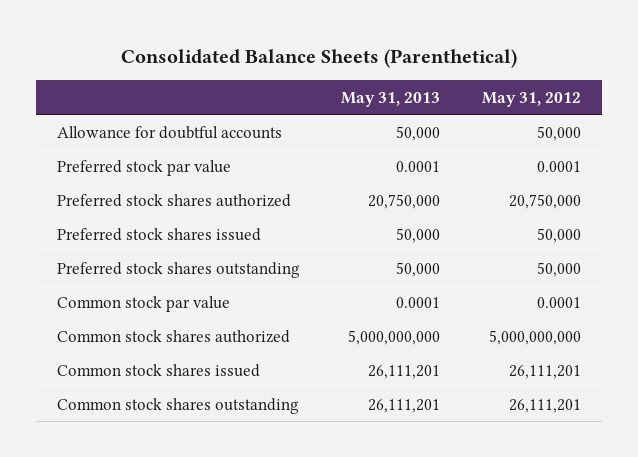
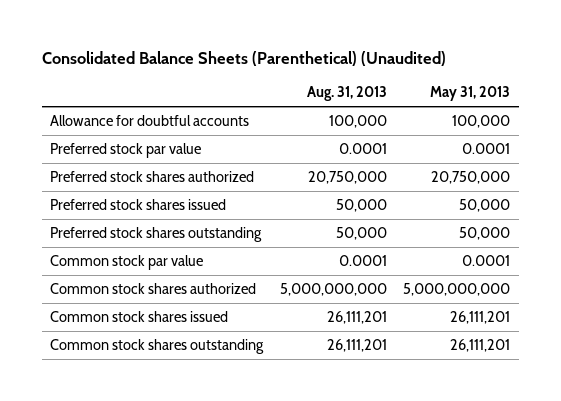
[120,49,517,69] Consolidated Balance Sheets (Parenthetical) -> [41,51,446,67] Consolidated Balance Sheets (Parenthetical) (Unaudited)
[481,91,581,107] May 31, 2012 -> none
none -> [306,86,387,102] Aug. 31, 2013
[396,125,441,141] 50,000 -> [452,114,511,128] 100,000

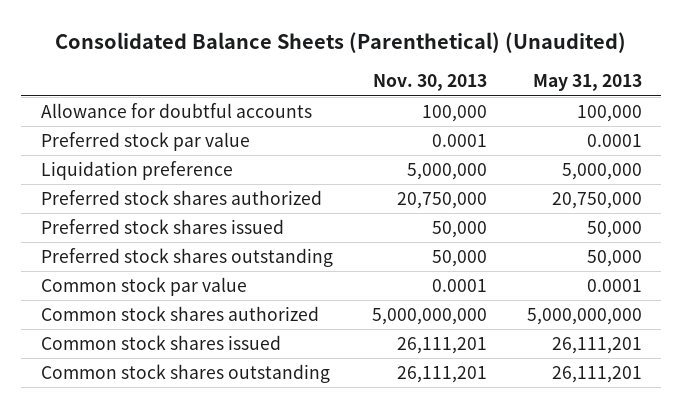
[306,86,387,102] Aug. 31, 2013 -> none
none -> [373,74,488,92] Nov. 30, 2013
none -> [41,161,234,181] Liquidation preference

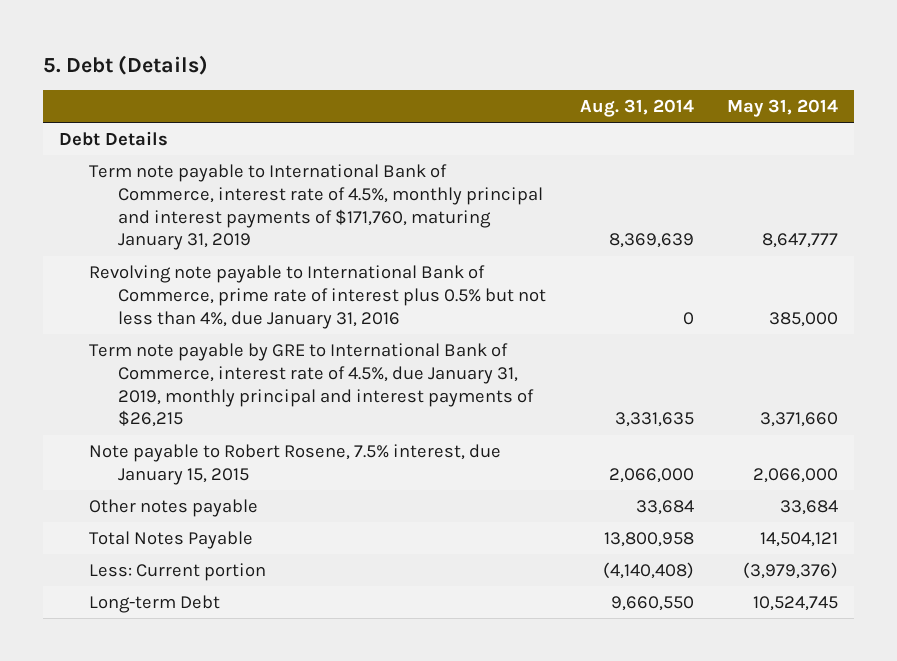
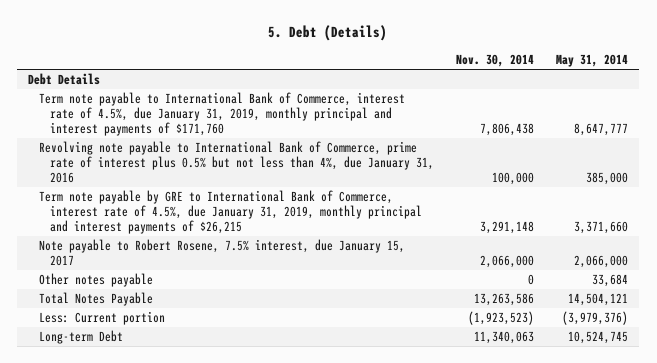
[579,99,694,118] Aug. 31, 2014 -> none
none -> [456,54,535,68] Nov. 30, 2014
[88,164,544,251] Term note payable to International Bank of Commerce, interest rate of 4.5%, monthly principal and interest payments of $171,760, maturing January 31, 2019 -> [39,92,406,136] Term note payable to International Bank of Commerce, interest rate of 4.5%, due January 31, 2019, monthly principal and interest payments of $171,760
[88,444,501,485] Note payable to Robert Rosene, 7.5% interest, due January 15, 2015 -> [39,239,406,266] Note payable to Robert Rosene, 7.5% interest, due January 15, 2017

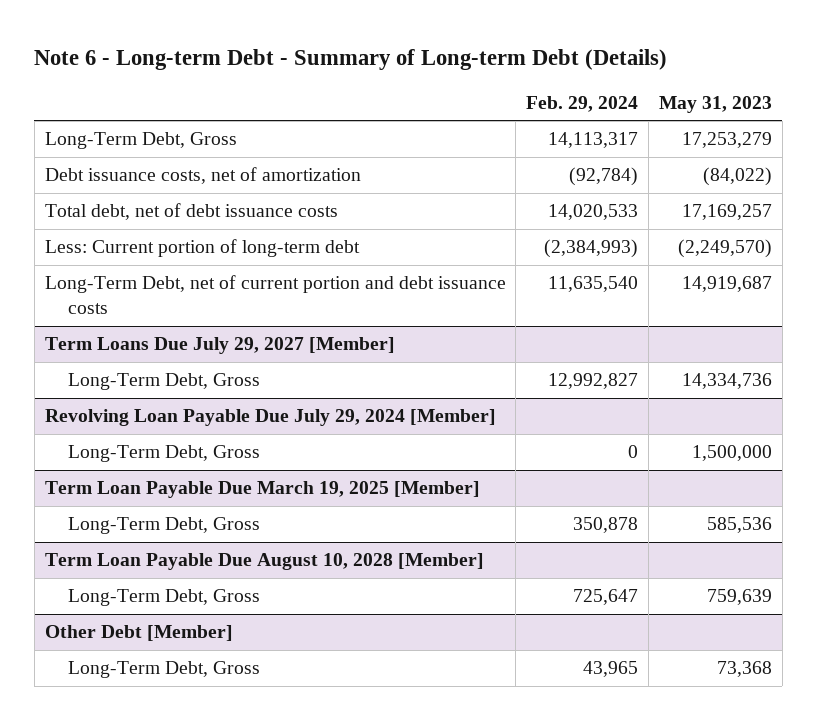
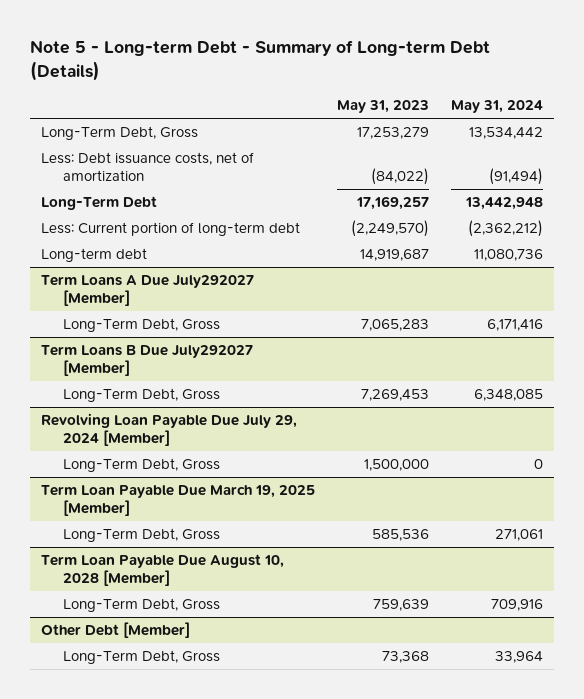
[34,48,668,70] Note 6 - Long-term Debt - Summary of Long-term Debt (Details) -> [29,40,490,81] Note 5 - Long-term Debt - Summary of Long-term Debt (Details)
[526,95,639,112] Feb. 29, 2024 -> none
none -> [450,100,543,114] May 31, 2024
[44,167,361,185] Debt issuance costs, net of amortization -> [40,152,254,182] Less: Debt issuance costs, net of amortization
[44,203,338,221] Total debt, net of debt issuance costs -> [40,196,157,211] Long-Term Debt
[44,337,395,355] Term Loans Due July 29, 2027 [Member] -> none
[44,275,506,315] Long-Term Debt, net of current portion and debt issuance costs -> [40,248,147,263] Long-term debt
none -> [40,275,254,307] Term Loans A Due July292027 [Member]
[682,373,773,390] 14,334,736 -> [360,319,429,332] 7,065,283
none -> [40,345,253,377] Term Loans B Due July292027 [Member]
none -> [63,388,221,403] Long-Term Debt, Gross

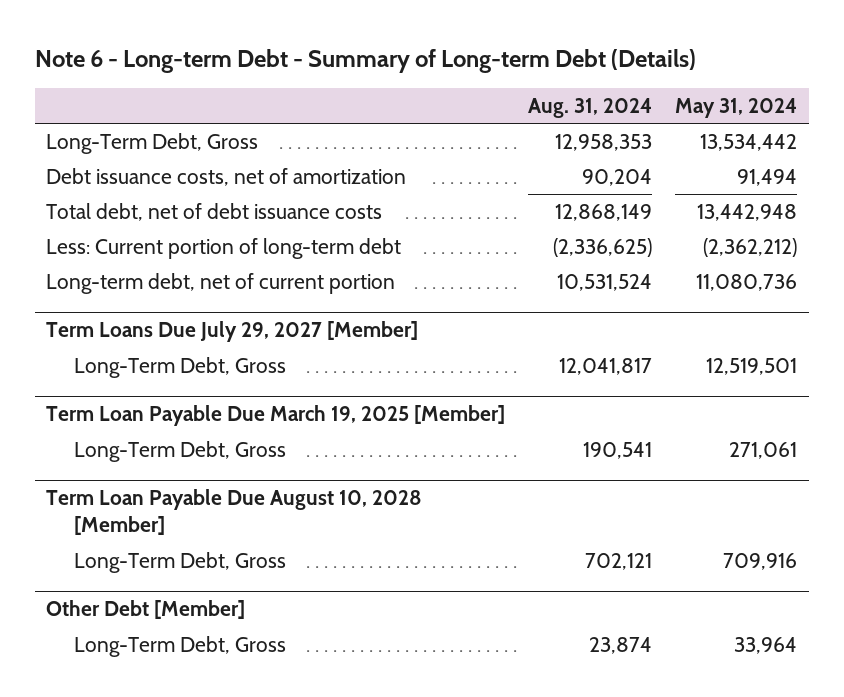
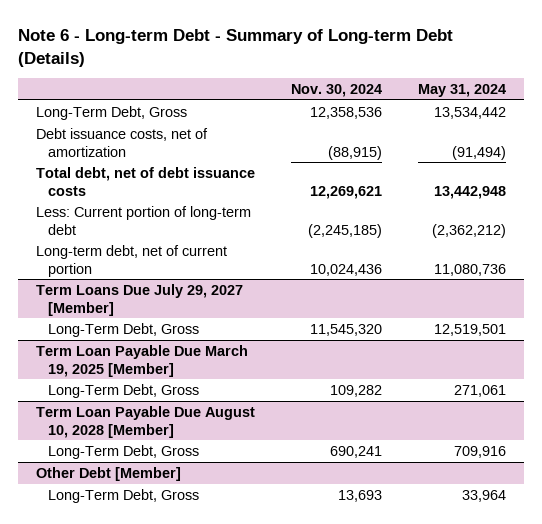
[528,97,653,118] Aug. 31, 2024 -> none
none -> [290,84,382,98] Nov. 30, 2024
[737,168,798,186] 91,494 -> [451,145,506,160] (91,494)

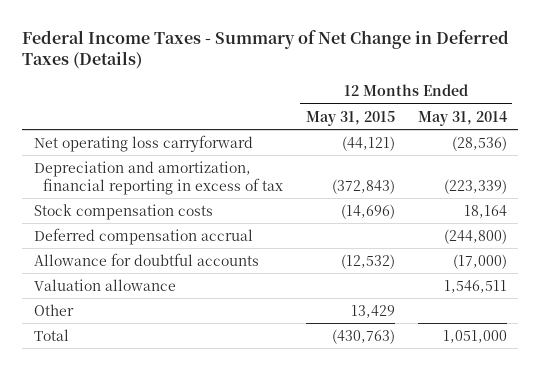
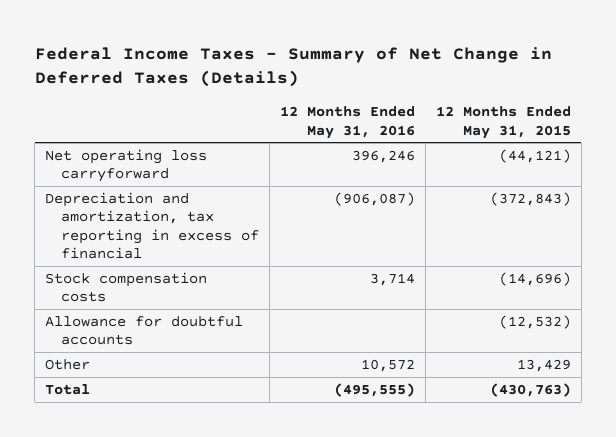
[417,110,507,126] May 31, 2014 -> none
none -> [280,106,416,139] 12 Months Ended May 31, 2016
[33,160,284,195] Depreciation and amortization, financial reporting in excess of tax -> [45,192,260,260] Depreciation and amortization, tax reporting in excess of financial
[33,227,253,245] Deferred compensation accrual -> none
[33,278,176,291] Valuation allowance -> none

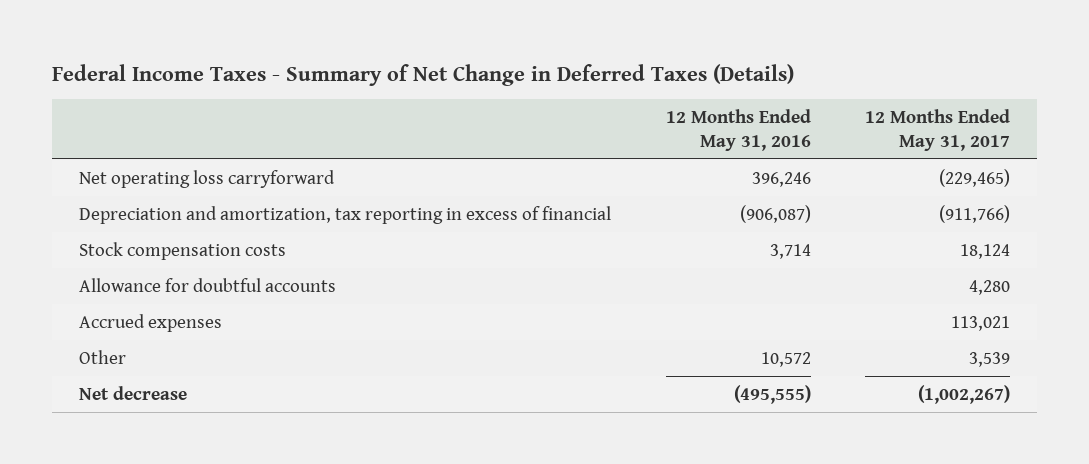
[435,106,571,139] 12 Months Ended May 31, 2015 -> none
none -> [864,109,1010,151] 12 Months Ended May 31, 2017
none -> [79,313,223,332] Accrued expenses
[45,384,91,396] Total -> [79,385,188,400] Net decrease

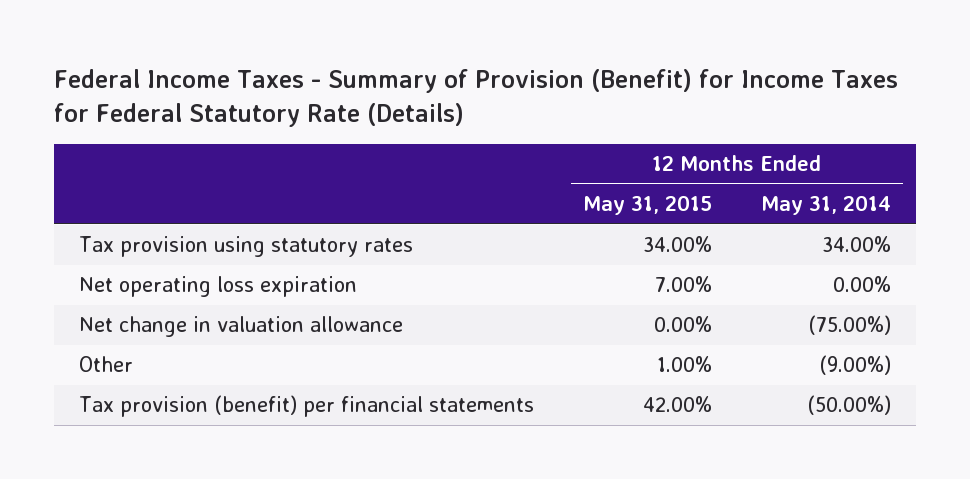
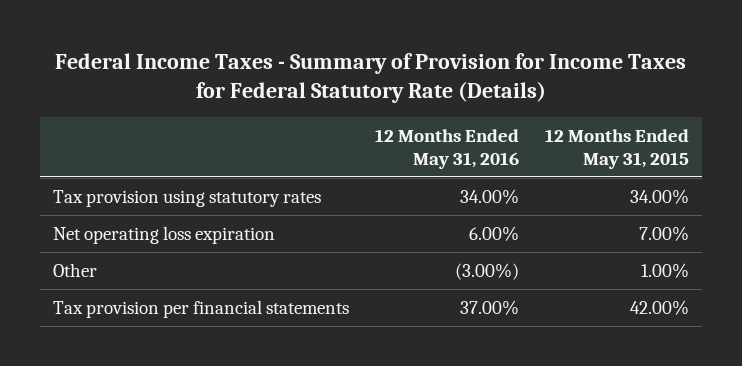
[54,69,899,127] Federal Income Taxes - Summary of Provision (Benefit) for Income Taxes for Federal Statutory Rate (Details) -> [55,53,687,104] Federal Income Taxes - Summary of Provision for Income Taxes for Federal Statutory Rate (Details)
[761,195,892,216] May 31, 2014 -> none
none -> [375,128,520,170] 12 Months Ended May 31, 2016
[78,316,403,338] Net change in valuation allowance -> none
[78,395,534,418] Tax provision (benefit) per financial statements -> [53,299,350,318] Tax provision per financial statements

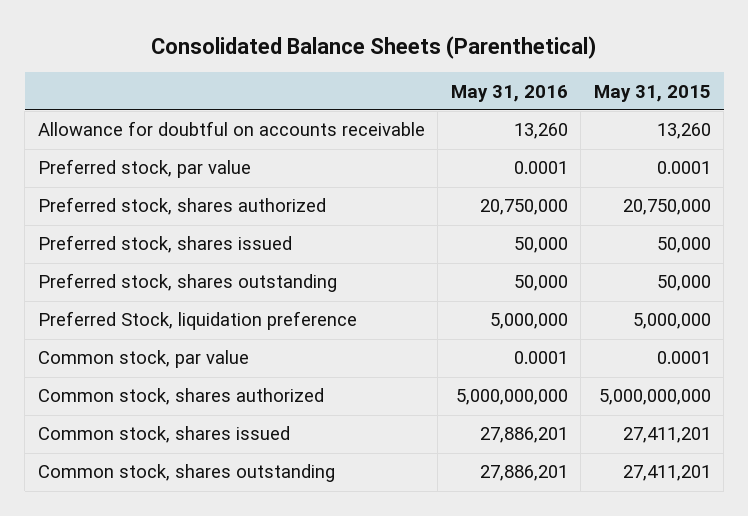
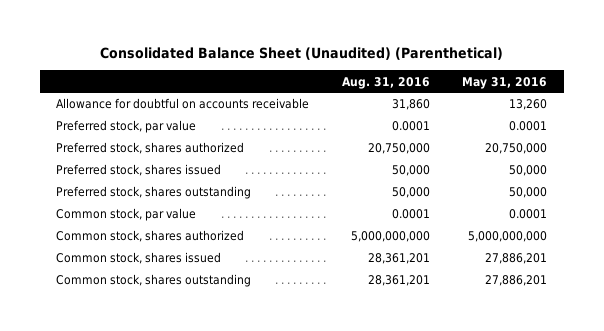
[151,35,597,59] Consolidated Balance Sheets (Parenthetical) -> [99,47,503,61] Consolidated Balance Sheet (Unaudited) (Parenthetical)
[593,84,711,102] May 31, 2015 -> none
none -> [341,76,430,89] Aug. 31, 2016
[37,311,357,331] Preferred Stock, liquidation preference -> none

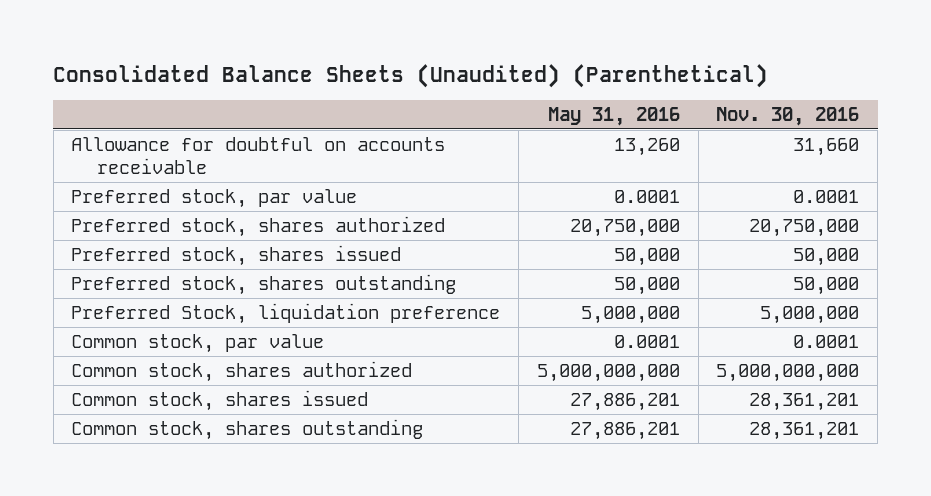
[99,47,503,61] Consolidated Balance Sheet (Unaudited) (Parenthetical) -> [53,63,769,88] Consolidated Balance Sheets (Unaudited) (Parenthetical)
[341,76,430,89] Aug. 31, 2016 -> none
none -> [716,106,860,126] Nov. 30, 2016
none -> [71,302,501,324] Preferred Stock, liquidation preference

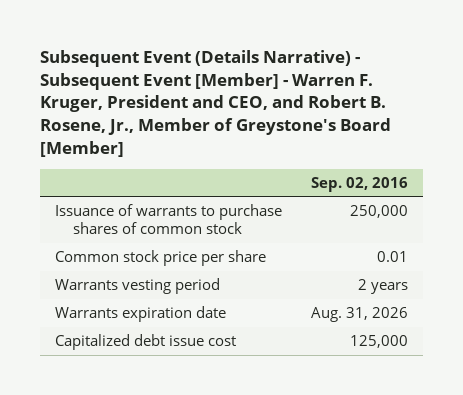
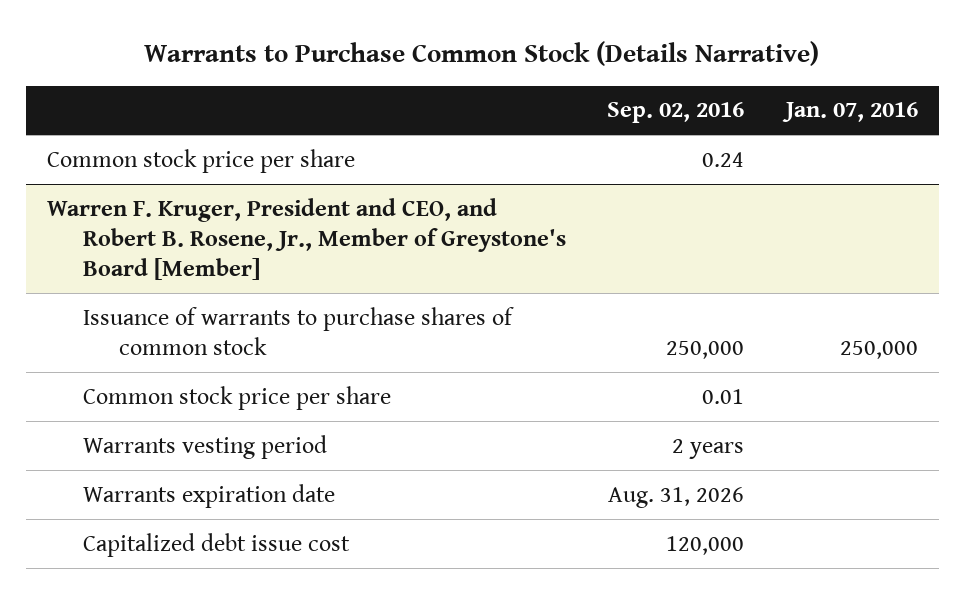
[40,49,392,158] Subsequent Event (Details Narrative) - Subsequent Event [Member] - Warren F. Kruger, President and CEO, and Robert B. Rosene, Jr., Member of Greystone's Board [Member] -> [144,41,820,67] Warrants to Purchase Common Stock (Details Narrative)
none -> [782,102,919,123] Jan. 07, 2016
none -> [46,148,355,173] Common stock price per share
none -> [46,197,566,281] Warren F. Kruger, President and CEO, and Robert B. Rosene, Jr., Member of Greystone's Board [Member]
[350,335,409,349] 125,000 -> [666,535,745,555] 120,000

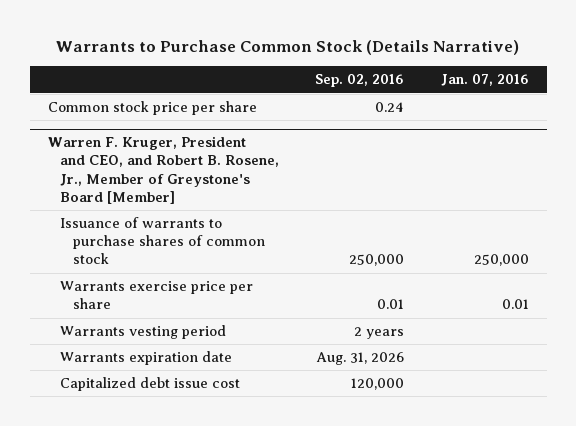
[82,385,391,410] Common stock price per share -> none
none -> [60,281,254,310] Warrants exercise price per share

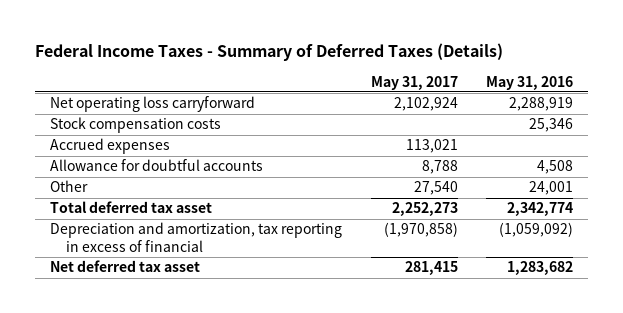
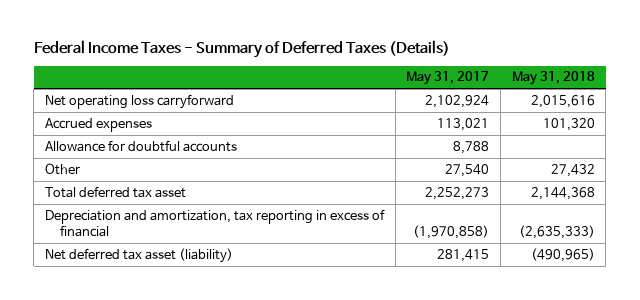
[486,75,574,90] May 31, 2016 -> none
none -> [511,71,595,86] May 31, 2018
[49,117,221,134] Stock compensation costs -> none
[49,260,200,273] Net deferred tax asset -> [44,247,233,263] Net deferred tax asset (liability)

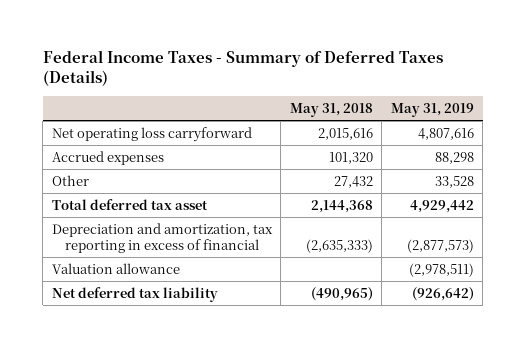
[406,71,490,86] May 31, 2017 -> none
none -> [390,102,474,117] May 31, 2019
[44,139,237,152] Allowance for doubtful accounts -> none
none -> [51,262,180,274] Valuation allowance
[44,247,233,263] Net deferred tax asset (liability) -> [51,286,218,302] Net deferred tax liability

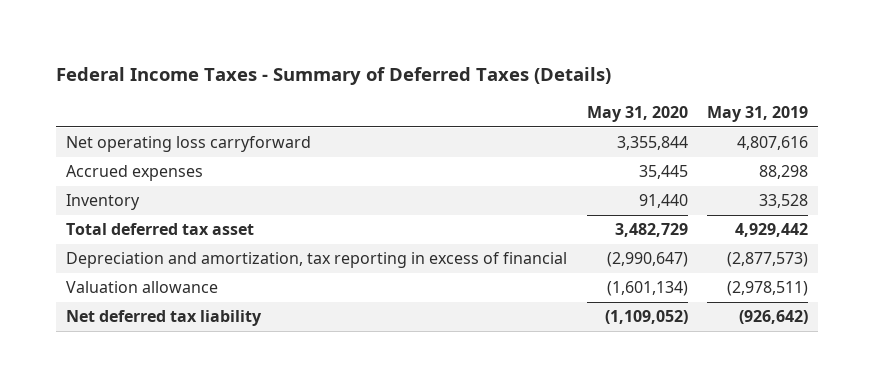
[289,102,373,117] May 31, 2018 -> none
none -> [586,105,688,122] May 31, 2020
[51,174,89,186] Other -> [66,194,141,211] Inventory

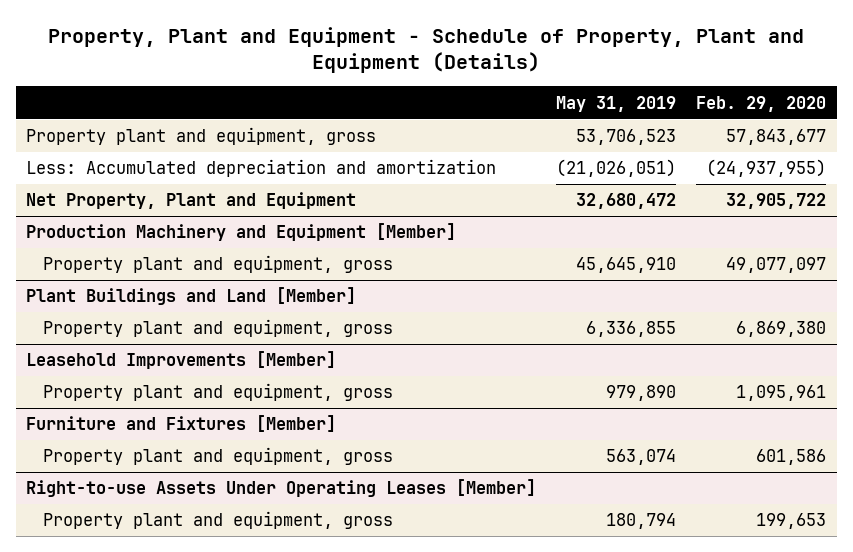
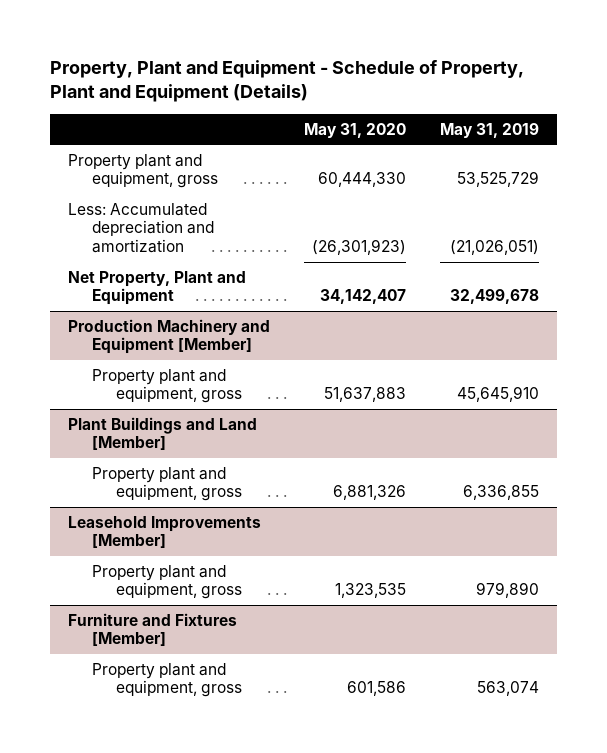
[696,95,827,112] Feb. 29, 2020 -> none
none -> [304,122,407,138] May 31, 2020
[576,129,677,146] 53,706,523 -> [457,171,540,188] 53,525,729
[576,193,677,210] 32,680,472 -> [450,289,540,305] 32,499,678
[26,479,537,498] Right-to-use Assets Under Operating Leases [Member] -> none
[42,511,393,530] Property plant and equipment, gross -> none

